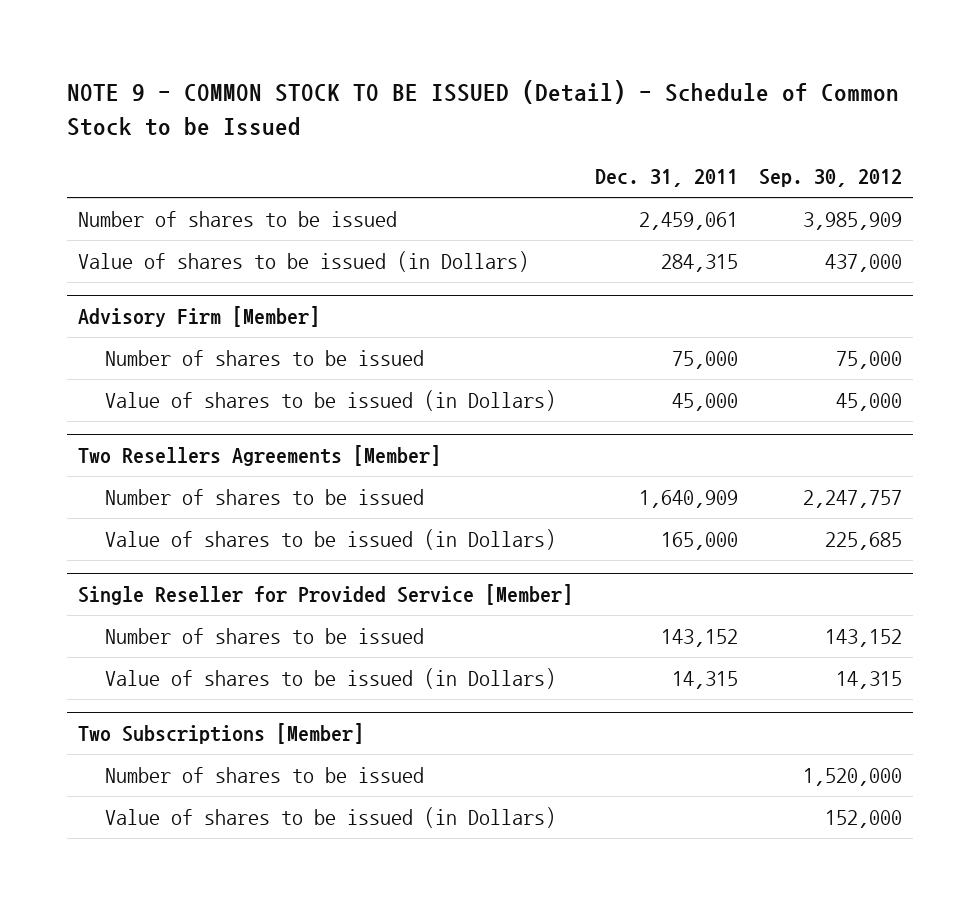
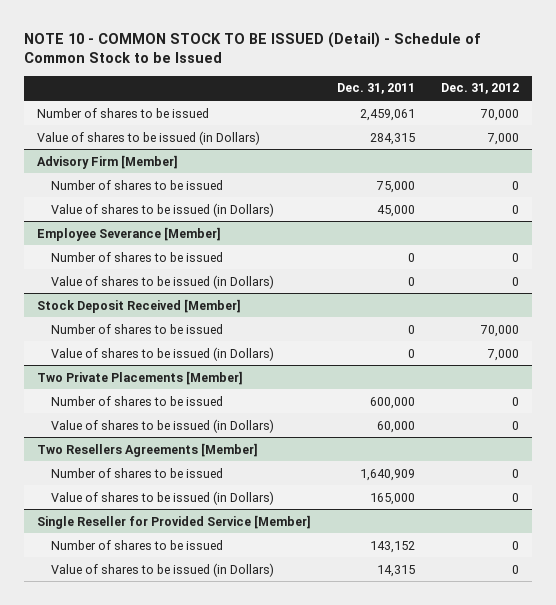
[66,80,899,136] NOTE 9 - COMMON STOCK TO BE ISSUED (Detail) - Schedule of Common Stock to be Issued -> [24,31,482,64] NOTE 10 - COMMON STOCK TO BE ISSUED (Detail) - Schedule of Common Stock to be Issued
[759,169,903,188] Sep. 30, 2012 -> none
none -> [440,83,519,95] Dec. 31, 2012
none -> [37,226,222,241] Employee Severance [Member]
none -> [51,251,224,262] Number of shares to be issued
none -> [51,274,275,289] Value of shares to be issued (in Dollars)
none -> [37,298,242,313] Stock Deposit Received [Member]
none -> [51,323,224,334] Number of shares to be issued
none -> [51,346,275,361] Value of shares to be issued (in Dollars)
none -> [37,370,244,385] Two Private Placements [Member]
none -> [51,395,224,406] Number of shares to be issued
none -> [51,418,275,433] Value of shares to be issued (in Dollars)
[77,722,364,744] Two Subscriptions [Member] -> none
[104,766,424,783] Number of shares to be issued -> none
[104,806,556,828] Value of shares to be issued (in Dollars) -> none

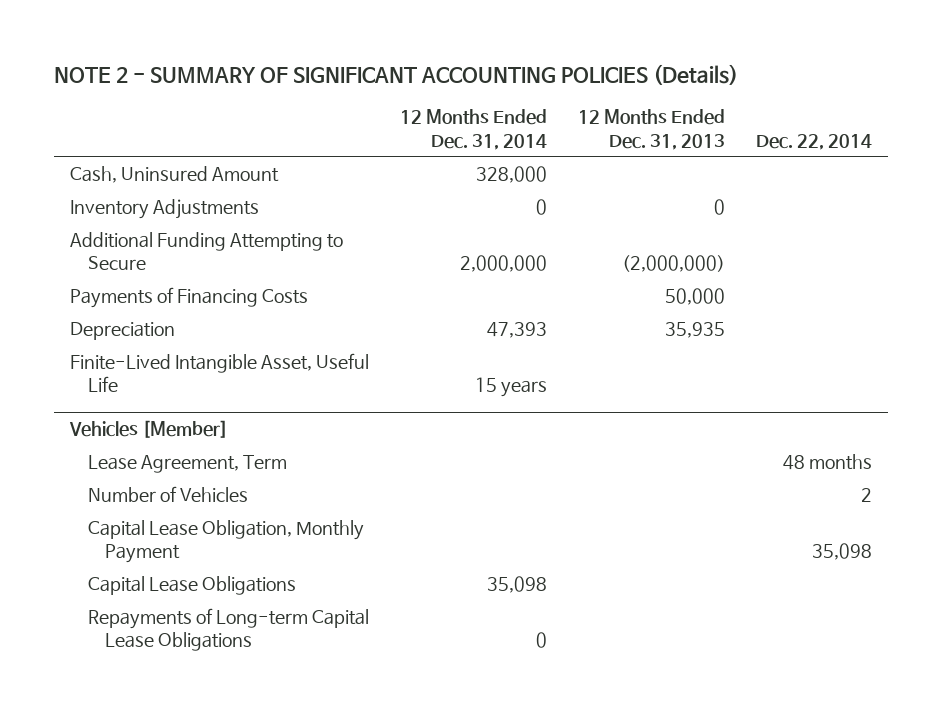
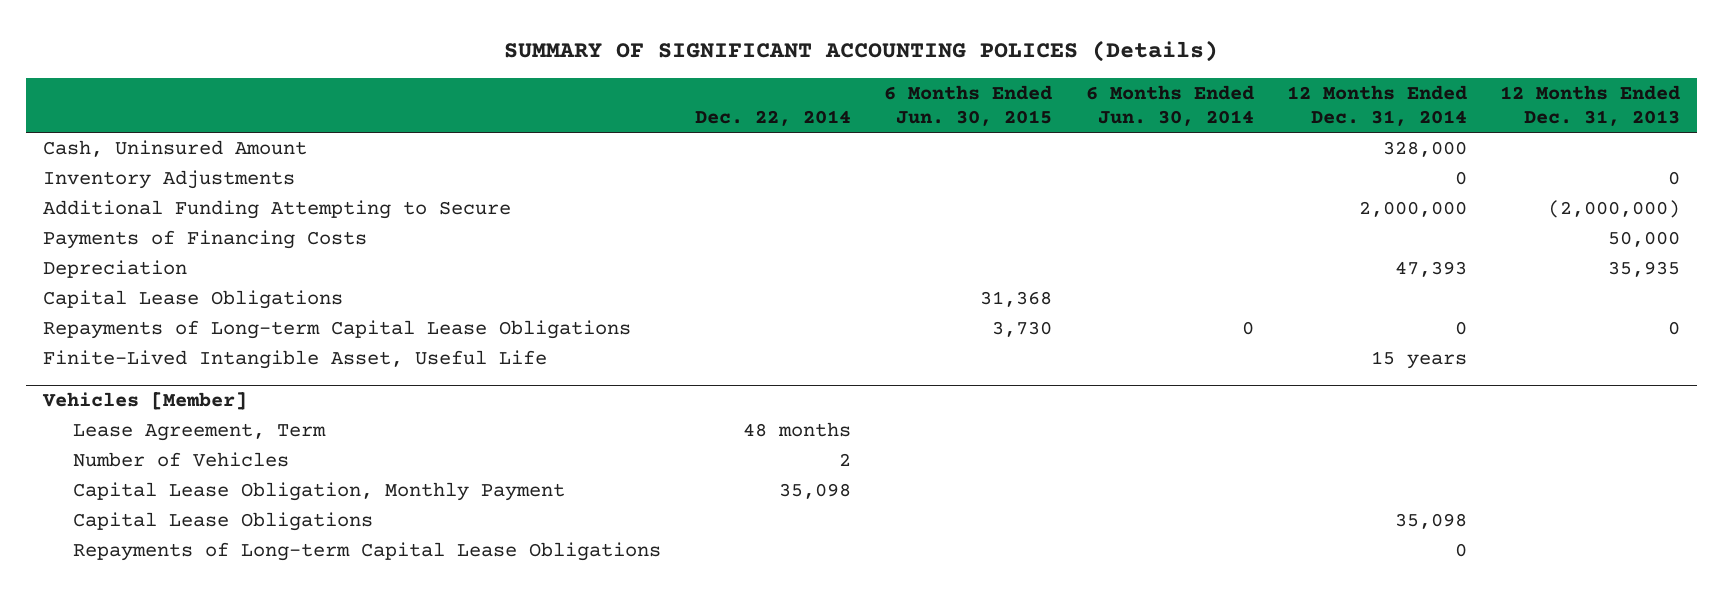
[54,64,739,86] NOTE 2 - SUMMARY OF SIGNIFICANT ACCOUNTING POLICIES (Details) -> [504,40,1219,63] SUMMARY OF SIGNIFICANT ACCOUNTING POLICES (Details)
none -> [884,84,1053,127] 6 Months Ended Jun. 30, 2015
none -> [1085,84,1254,127] 6 Months Ended Jun. 30, 2014
none -> [42,289,343,309] Capital Lease Obligations
none -> [42,319,631,339] Repayments of Long-term Capital Lease Obligations

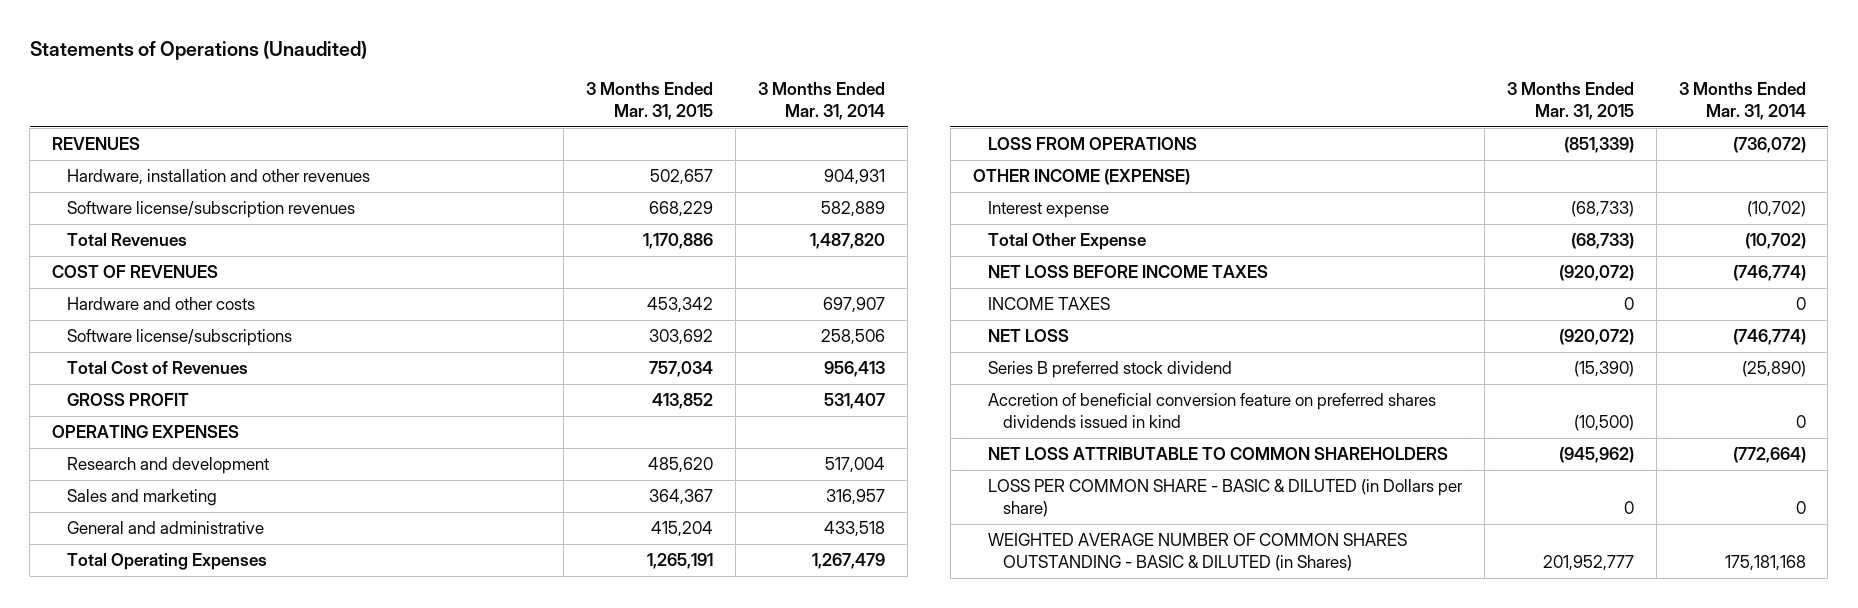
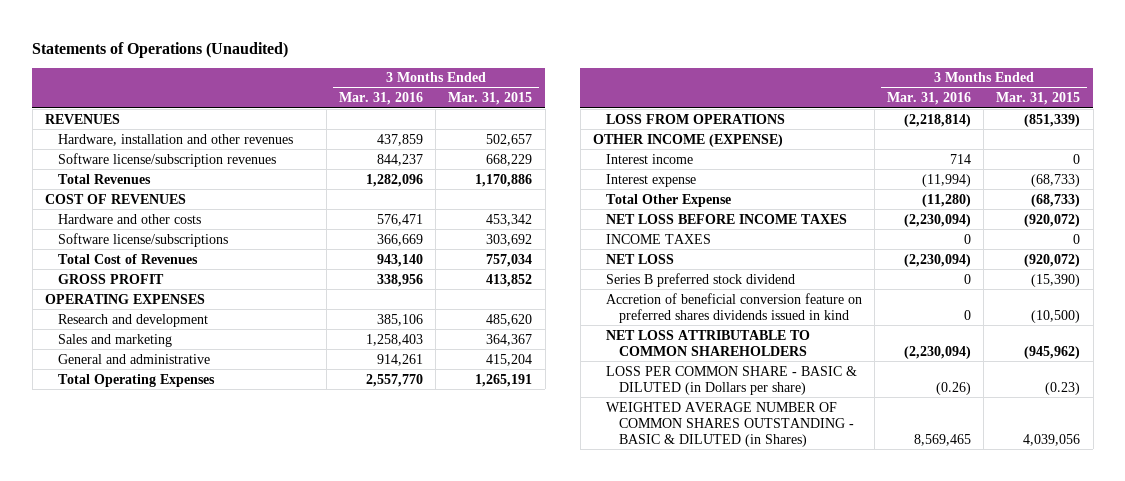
[758,82,886,120] 3 Months Ended Mar. 31, 2014 -> none
none -> [339,92,424,106] Mar. 31, 2016
none -> [605,153,693,164] Interest income
[1623,500,1634,514] 0 -> [1045,381,1081,395] (0.23)
[1542,554,1634,571] 201,952,777 -> [1023,433,1081,446] 4,039,056

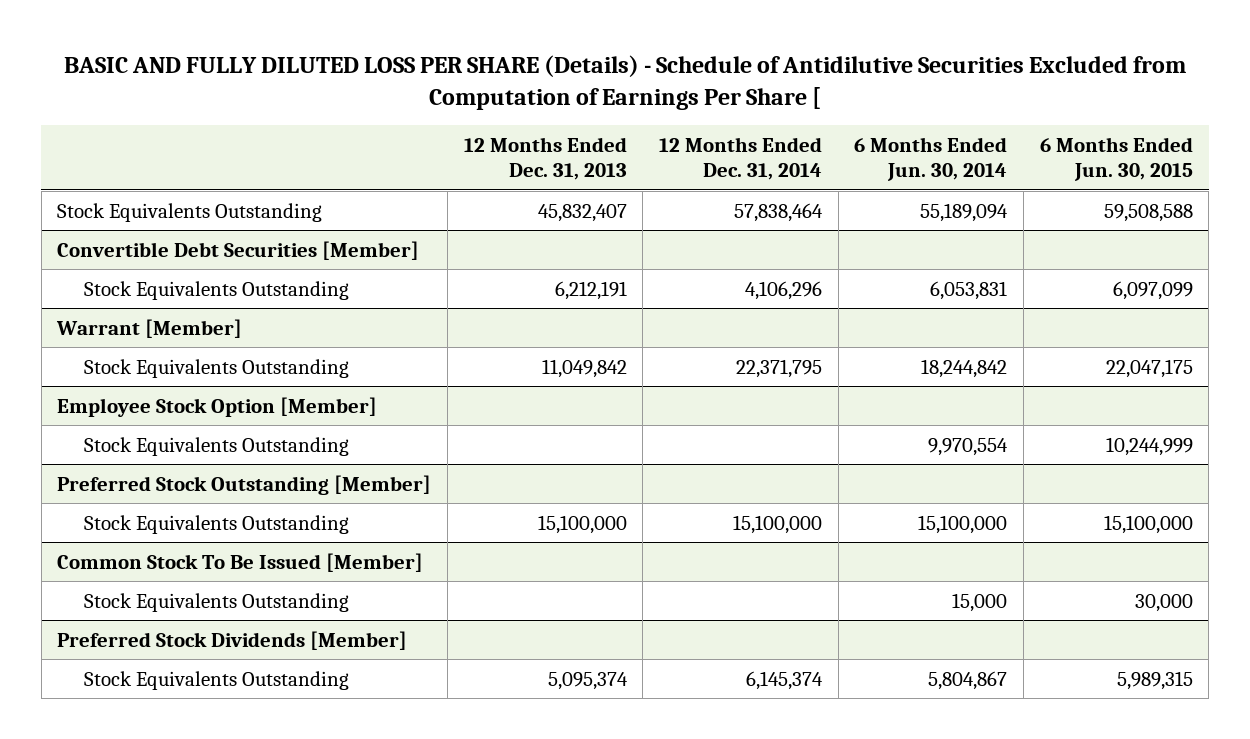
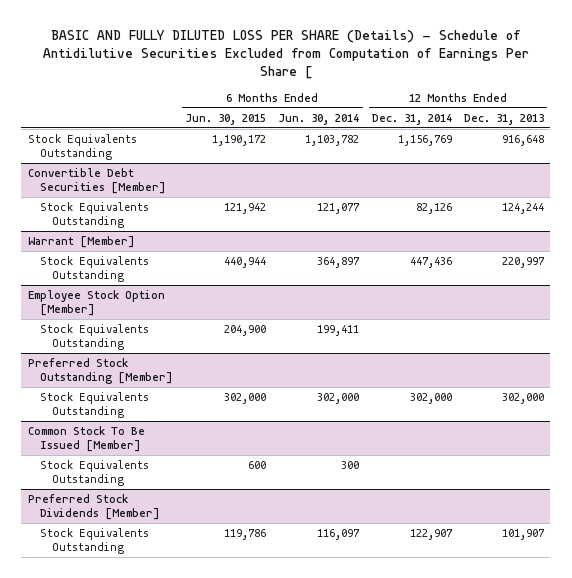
[537,203,627,222] 45,832,407 -> [502,135,545,147] 916,648
[733,202,823,222] 57,838,464 -> [397,135,452,147] 1,156,769
[920,202,1009,222] 55,189,094 -> [305,135,360,147] 1,103,782
[1103,203,1193,222] 59,508,588 -> [212,135,267,147] 1,190,172
[554,280,627,300] 6,212,191 -> [502,203,545,215] 124,244
[744,280,822,300] 4,106,296 -> [415,203,452,215] 82,126
[930,280,1008,300] 6,053,831 -> [317,203,361,215] 121,077
[1112,280,1193,300] 6,097,099 -> [224,203,267,215] 121,942
[541,358,627,378] 11,049,842 -> [502,257,546,269] 220,997
[735,358,822,378] 22,371,795 -> [409,257,452,269] 447,436
[921,358,1008,378] 18,244,842 -> [317,257,361,269] 364,897
[1105,358,1193,378] 22,047,175 -> [224,257,267,269] 440,944
[928,437,1009,456] 9,970,554 -> [317,325,360,337] 199,411
[1105,436,1193,456] 10,244,999 -> [224,325,267,337] 204,900
[537,514,627,534] 15,100,000 -> [502,393,545,405] 302,000
[732,514,822,534] 15,100,000 -> [409,393,452,405] 302,000
[918,514,1008,534] 15,100,000 -> [317,393,360,405] 302,000
[1103,514,1193,534] 15,100,000 -> [224,393,267,405] 302,000
[952,592,1008,612] 15,000 -> [341,461,360,470] 300
[1134,593,1193,612] 30,000 -> [248,461,267,470] 600
[547,671,628,690] 5,095,374 -> [502,529,546,541] 101,907
[745,670,823,690] 6,145,374 -> [409,529,453,541] 122,907
[928,670,1008,690] 5,804,867 -> [317,529,361,541] 116,097
[1116,670,1193,690] 5,989,315 -> [224,529,267,541] 119,786

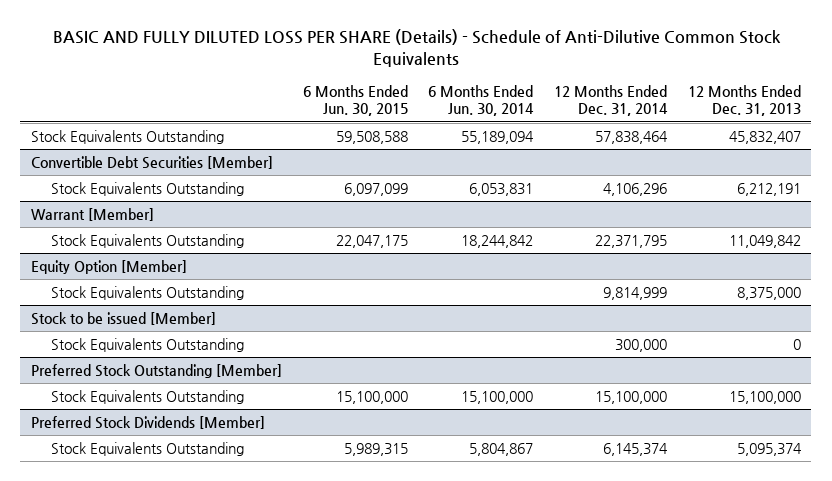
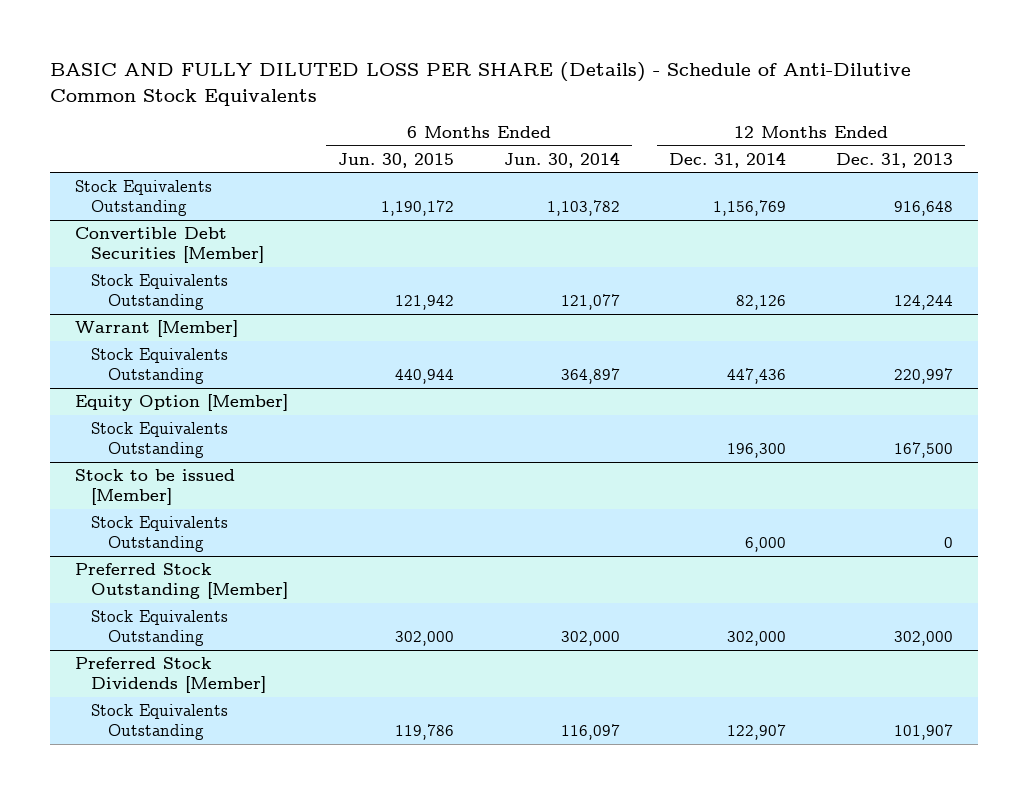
[335,131,408,145] 59,508,588 -> [381,200,455,217] 1,190,172
[461,131,535,145] 55,189,094 -> [546,200,620,217] 1,103,782
[595,131,669,145] 57,838,464 -> [713,200,787,217] 1,156,769
[729,131,802,145] 45,832,407 -> [893,201,953,217] 916,648
[343,183,408,197] 6,097,099 -> [395,295,455,311] 121,942
[469,183,534,197] 6,053,831 -> [560,294,620,311] 121,077
[603,183,668,197] 4,106,296 -> [736,295,787,311] 82,126
[737,183,802,197] 6,212,191 -> [893,295,953,311] 124,244
[335,235,408,249] 22,047,175 -> [395,369,455,385] 440,944
[461,235,534,249] 18,244,842 -> [560,368,620,385] 364,897
[595,235,668,249] 22,371,795 -> [727,368,787,385] 447,436
[729,235,802,249] 11,049,842 -> [893,368,953,385] 220,997
[603,287,668,301] 9,814,999 -> [727,443,787,459] 196,300
[737,287,802,301] 8,375,000 -> [893,442,953,459] 167,500
[615,339,668,353] 300,000 -> [745,537,787,553] 6,000
[335,391,408,405] 15,100,000 -> [395,631,455,647] 302,000
[461,391,534,405] 15,100,000 -> [560,631,620,647] 302,000
[595,391,668,405] 15,100,000 -> [727,631,787,647] 302,000
[729,391,802,405] 15,100,000 -> [893,631,953,647] 302,000
[343,443,408,457] 5,989,315 -> [395,724,455,741] 119,786
[469,443,534,457] 5,804,867 -> [560,724,620,741] 116,097
[603,443,669,457] 6,145,374 -> [727,724,787,741] 122,907
[737,443,803,457] 5,095,374 -> [893,724,953,741] 101,907

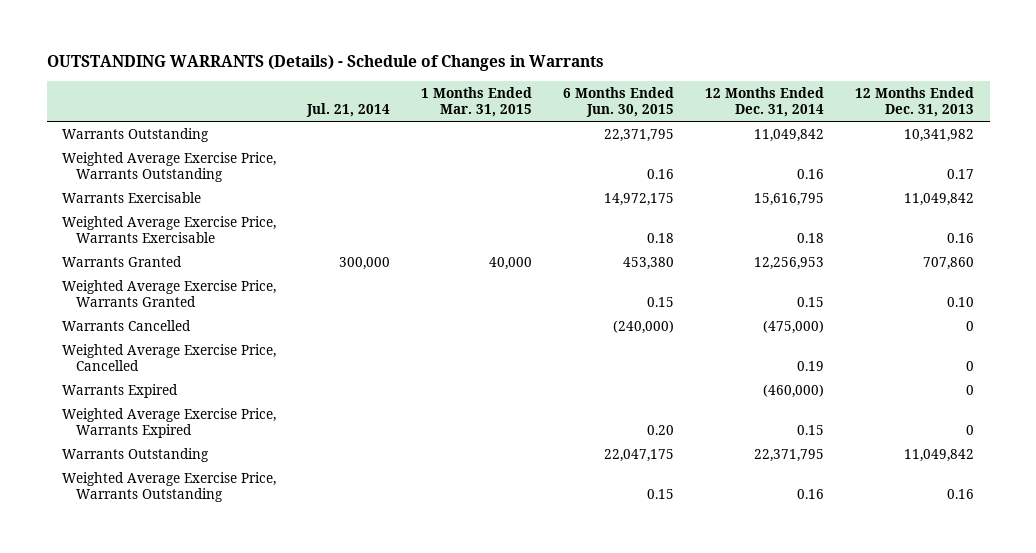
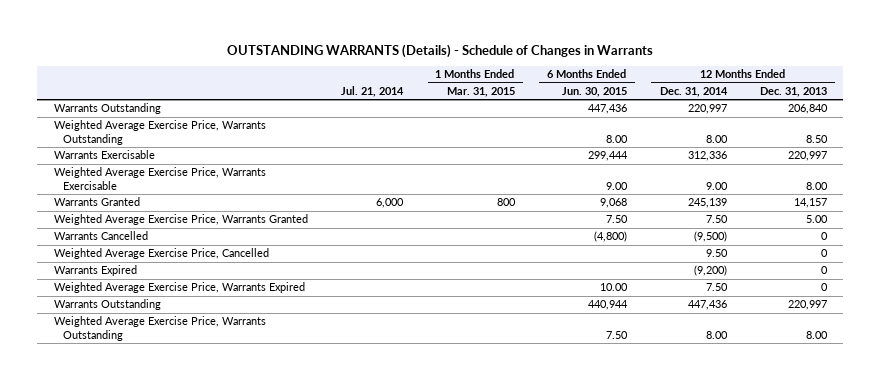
[604,128,675,142] 22,371,795 -> [587,104,627,115] 447,436
[754,128,825,142] 11,049,842 -> [687,104,727,115] 220,997
[904,128,975,142] 10,341,982 -> [787,104,828,115] 206,840
[647,169,675,180] 0.16 -> [605,134,628,143] 8.00
[797,169,825,180] 0.16 -> [705,134,728,143] 8.00
[947,169,975,180] 0.17 -> [805,134,828,143] 8.50
[604,192,675,206] 14,972,175 -> [587,151,628,162] 299,444
[754,192,825,206] 15,616,795 -> [687,151,727,162] 312,336
[904,192,975,206] 11,049,842 -> [787,151,827,162] 220,997
[647,233,675,244] 0.18 -> [605,181,628,190] 9.00
[797,233,825,244] 0.18 -> [705,181,728,190] 9.00
[947,233,975,244] 0.16 -> [805,181,828,190] 8.00
[339,256,391,270] 300,000 -> [375,198,404,209] 6,000
[489,256,533,270] 40,000 -> [496,198,516,207] 800
[623,256,675,270] 453,380 -> [599,198,627,209] 9,068
[754,256,825,270] 12,256,953 -> [687,198,727,209] 245,139
[923,256,975,270] 707,860 -> [793,198,827,209] 14,157
[647,297,675,308] 0.15 -> [605,215,628,224] 7.50
[797,297,825,308] 0.15 -> [705,215,728,224] 7.50
[947,297,975,308] 0.10 -> [805,215,828,224] 5.00
[613,319,675,334] (240,000) -> [593,231,627,243] (4,800)
[763,319,825,334] (475,000) -> [693,231,727,243] (9,500)
[797,361,825,372] 0.19 -> [705,249,728,258] 9.50
[763,383,825,398] (460,000) -> [693,265,727,277] (9,200)
[647,425,675,436] 0.20 -> [599,283,628,292] 10.00
[797,425,825,436] 0.15 -> [705,283,728,292] 7.50
[604,448,675,462] 22,047,175 -> [587,300,628,311] 440,944
[754,448,825,462] 22,371,795 -> [687,300,727,311] 447,436
[904,448,975,462] 11,049,842 -> [787,300,827,311] 220,997
[647,489,675,500] 0.15 -> [605,330,628,339] 7.50
[797,489,825,500] 0.16 -> [705,330,728,339] 8.00
[947,489,975,500] 0.16 -> [805,330,828,339] 8.00

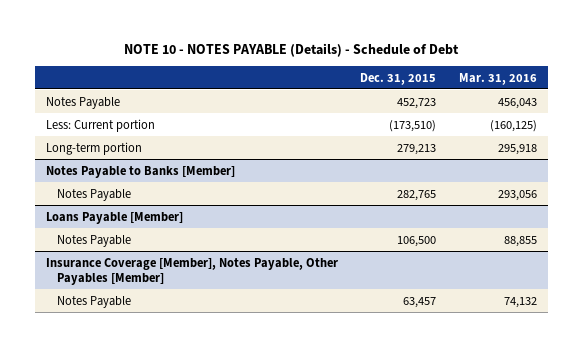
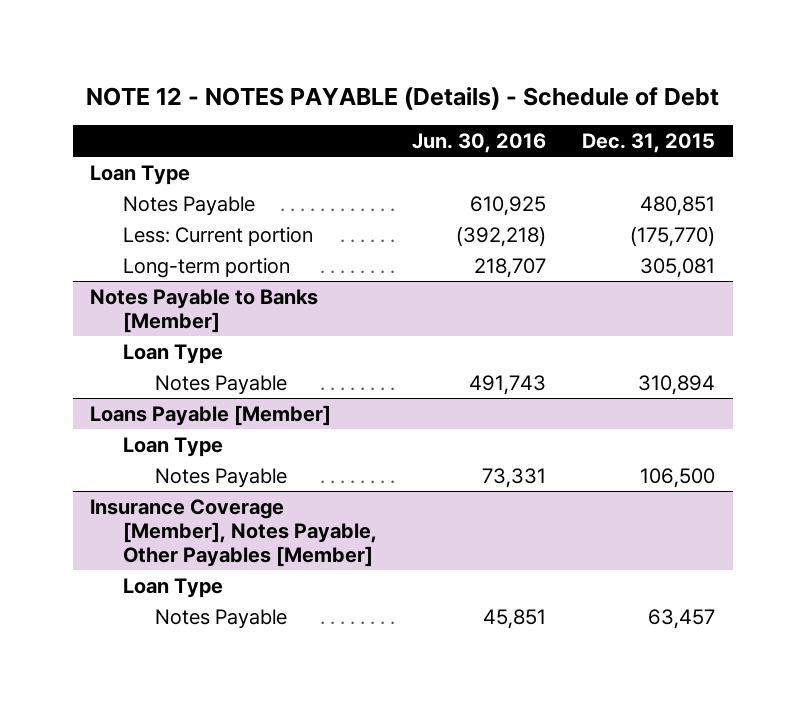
[124,42,460,57] NOTE 10 - NOTES PAYABLE (Details) - Schedule of Debt -> [85,86,719,110] NOTE 12 - NOTES PAYABLE (Details) - Schedule of Debt
[458,72,537,85] Mar. 31, 2016 -> none
none -> [412,133,547,154] Jun. 30, 2016
none -> [90,164,191,185] Loan Type
[397,97,437,109] 452,723 -> [639,195,715,216] 480,851
[389,119,437,132] (173,510) -> [629,225,715,247] (175,770)
[397,143,437,155] 279,213 -> [639,257,715,278] 305,081
none -> [122,343,223,364] Loan Type
[397,189,437,201] 282,765 -> [637,374,715,395] 310,894
none -> [122,436,223,457] Loan Type
none -> [122,577,223,598] Loan Type

